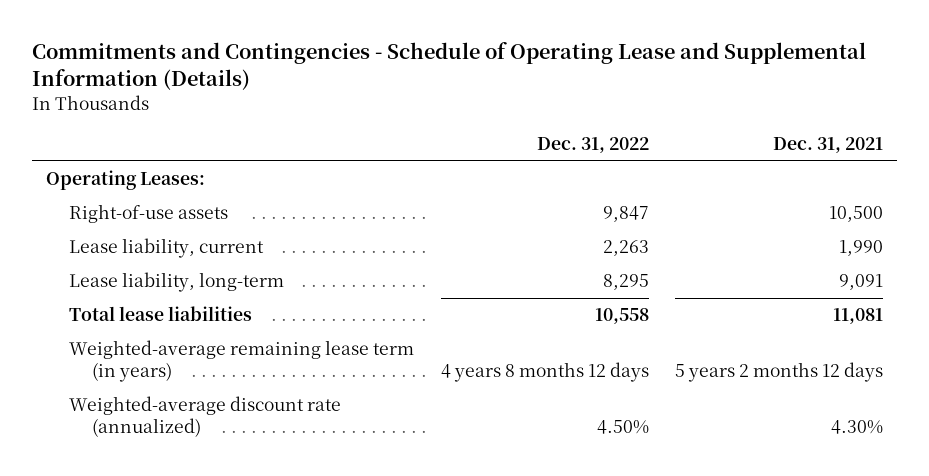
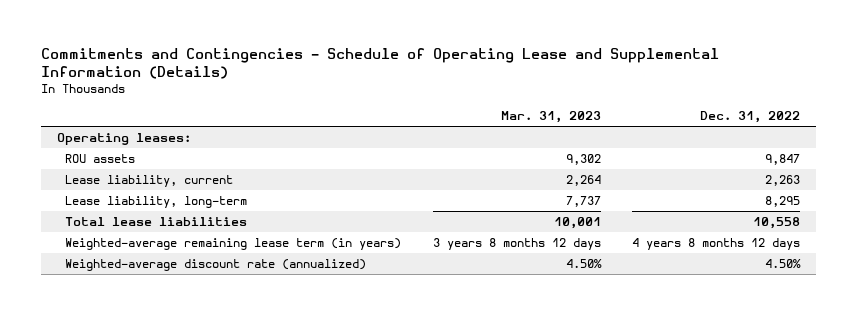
[773,137,884,154] Dec. 31, 2021 -> none
none -> [500,111,601,124] Mar. 31, 2023
[45,170,205,191] Operating Leases: -> [56,133,191,146] Operating leases:
[68,204,228,224] Right-of-use assets -> [65,154,136,164] ROU assets

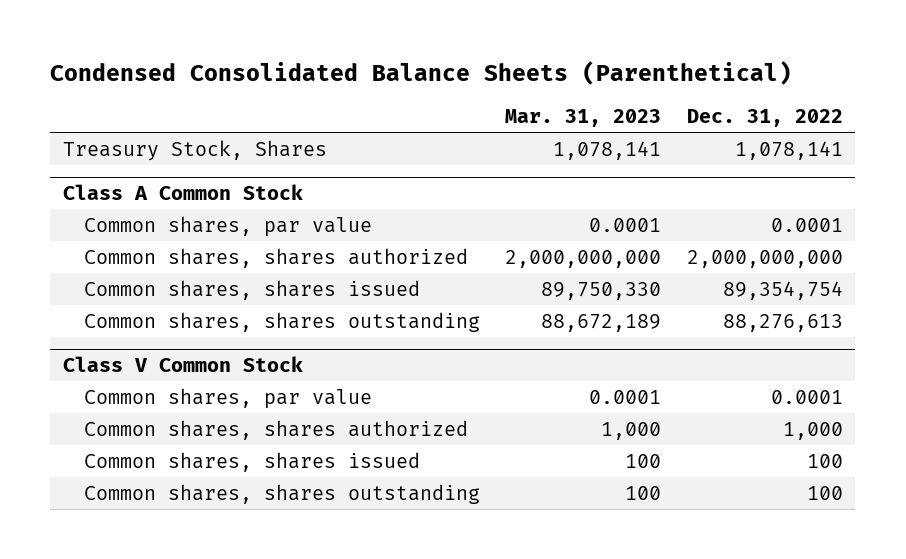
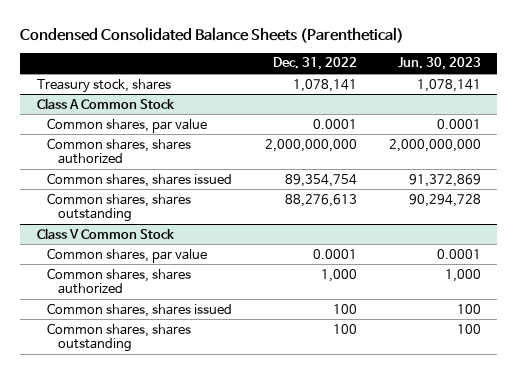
[505,109,662,128] Mar. 31, 2023 -> none
none -> [398,57,482,71] Jun. 30, 2023
[62,139,327,161] Treasury Stock, Shares -> [36,78,171,93] Treasury stock, shares

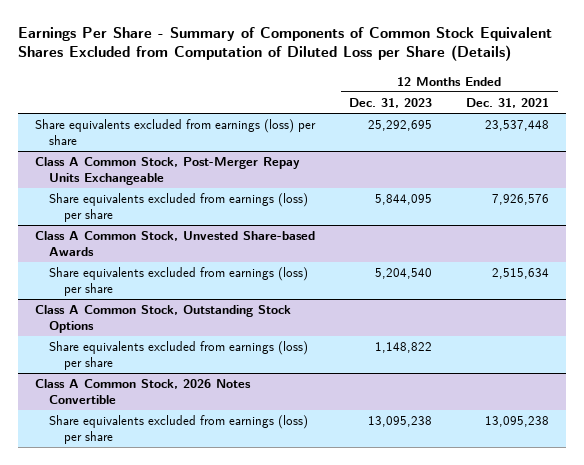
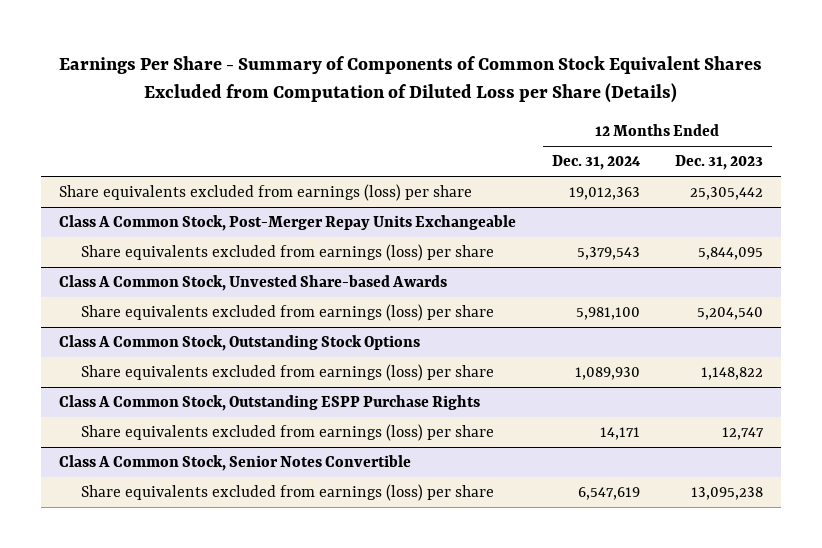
[466,98,550,109] Dec. 31, 2021 -> none
none -> [551,155,641,171] Dec. 31, 2024
[368,120,433,132] 25,292,695 -> [690,187,764,201] 25,305,442
none -> [59,395,481,412] Class A Common Stock, Outstanding ESPP Purchase Rights
none -> [81,424,495,442] Share equivalents excluded from earnings (loss) per share
[34,379,251,404] Class A Common Stock, 2026 Notes Convertible -> [59,455,412,472] Class A Common Stock, Senior Notes Convertible

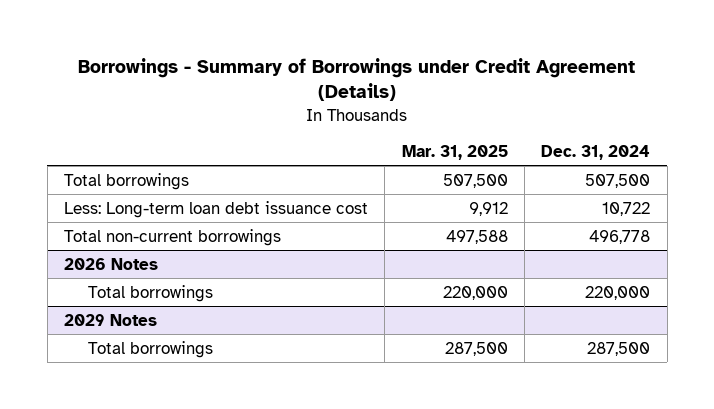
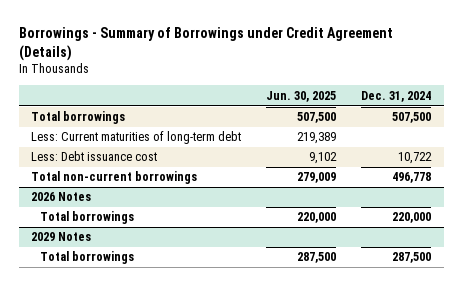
[401,144,508,160] Mar. 31, 2025 -> none
none -> [266,90,337,102] Jun. 30, 2025
none -> [31,131,242,145] Less: Current maturities of long-term debt
[63,200,368,218] Less: Long-term loan debt issuance cost -> [31,151,158,162] Less: Debt issuance cost

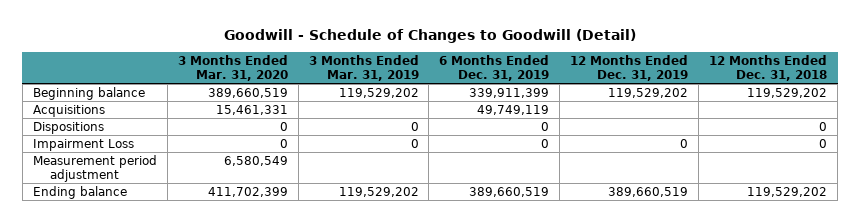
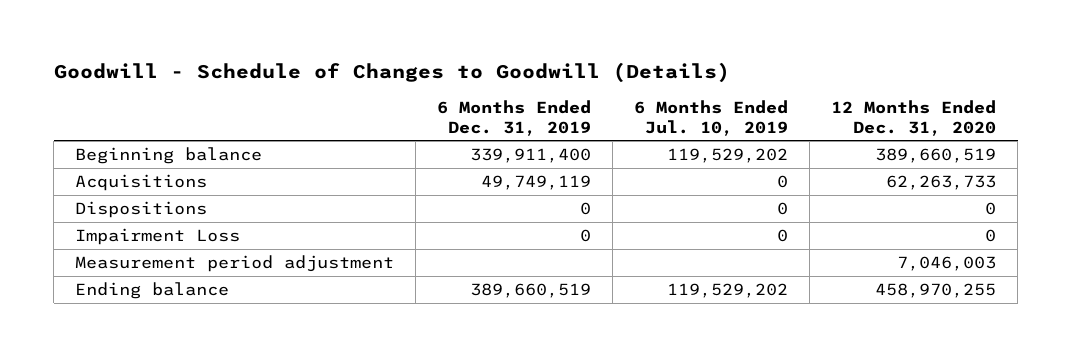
[223,29,636,44] Goodwill - Schedule of Changes to Goodwill (Detail) -> [53,62,730,84] Goodwill - Schedule of Changes to Goodwill (Details)
[177,54,288,82] 3 Months Ended Mar. 31, 2020 -> none
[308,54,419,82] 3 Months Ended Mar. 31, 2019 -> none
[570,54,689,82] 12 Months Ended Dec. 31, 2019 -> none
[709,54,828,82] 12 Months Ended Dec. 31, 2018 -> none
none -> [634,100,789,136] 6 Months Ended Jul. 10, 2019
none -> [831,100,997,136] 12 Months Ended Dec. 31, 2020
[469,87,550,98] 339,911,399 -> [470,147,592,163] 339,911,400

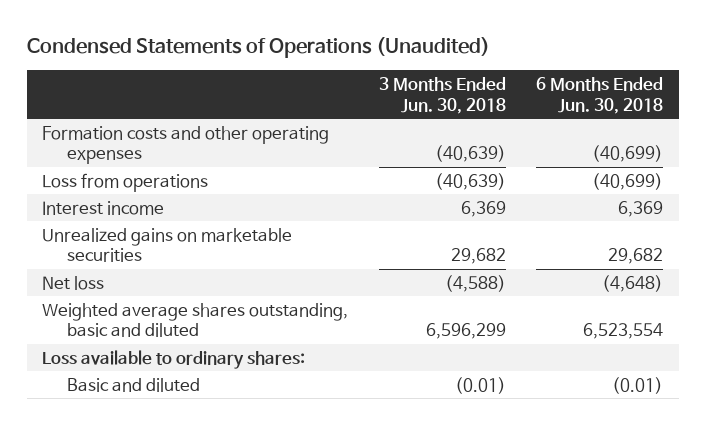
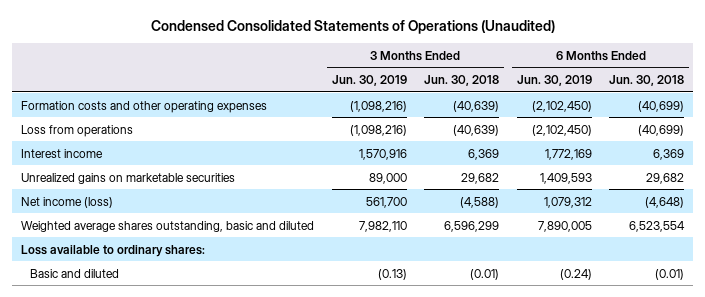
[27,37,491,59] Condensed Statements of Operations (Unaudited) -> [150,20,555,35] Condensed Consolidated Statements of Operations (Unaudited)
none -> [331,74,407,86] Jun. 30, 2019
none -> [516,74,592,86] Jun. 30, 2019
[42,275,105,290] Net loss -> [21,196,114,208] Net income (loss)

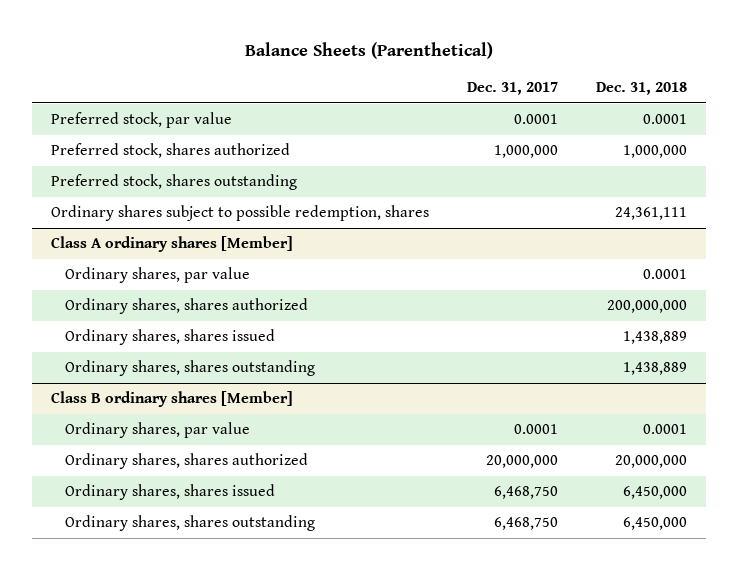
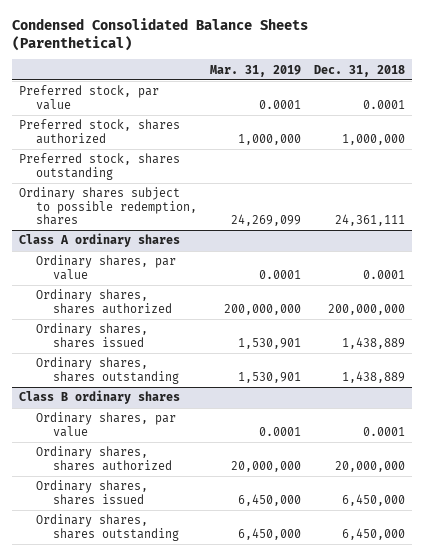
[244,42,493,60] Balance Sheets (Parenthetical) -> [12,18,309,51] Condensed Consolidated Balance Sheets (Parenthetical)
[466,82,558,96] Dec. 31, 2017 -> none
none -> [209,64,301,77] Mar. 31, 2019
[50,236,293,253] Class A ordinary shares [Member] -> [18,233,180,248] Class A ordinary shares
[50,391,293,408] Class B ordinary shares [Member] -> [18,390,180,405] Class B ordinary shares

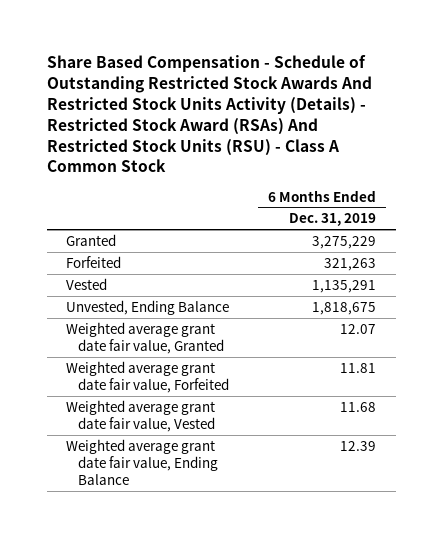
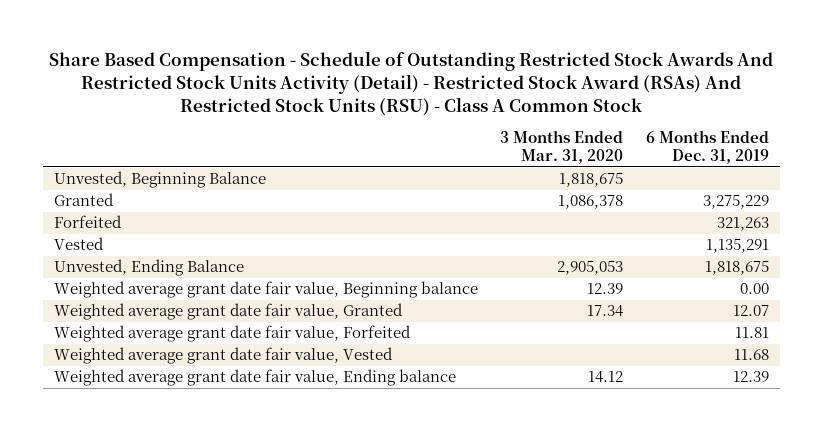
[46,54,372,173] Share Based Compensation - Schedule of Outstanding Restricted Stock Awards And Restricted Stock Units Activity (Details) - Restricted Stock Award (RSAs) And Restricted Stock Units (RSU) - Class A Common Stock -> [49,50,774,117] Share Based Compensation - Schedule of Outstanding Restricted Stock Awards And Restricted Stock Units Activity (Detail) - Restricted Stock Award (RSAs) And Restricted Stock Units (RSU) - Class A Common Stock
none -> [500,130,624,165] 3 Months Ended Mar. 31, 2020
none -> [53,171,266,189] Unvested, Beginning Balance
none -> [53,281,478,299] Weighted average grant date fair value, Beginning balance
[66,438,219,486] Weighted average grant date fair value, Ending Balance -> [53,369,456,387] Weighted average grant date fair value, Ending balance

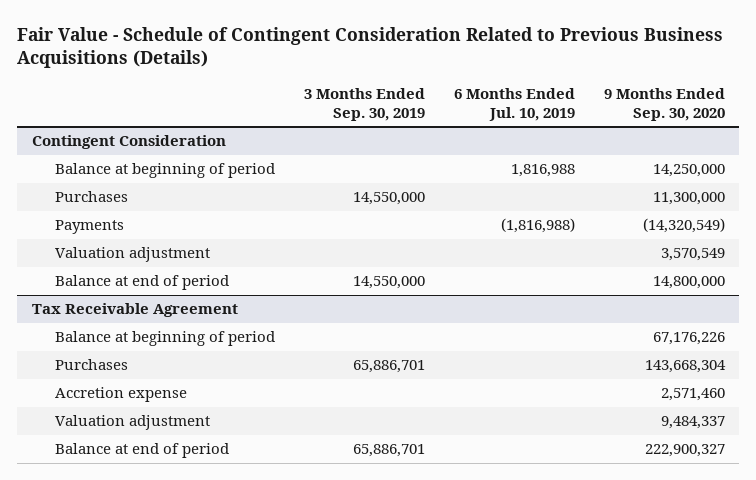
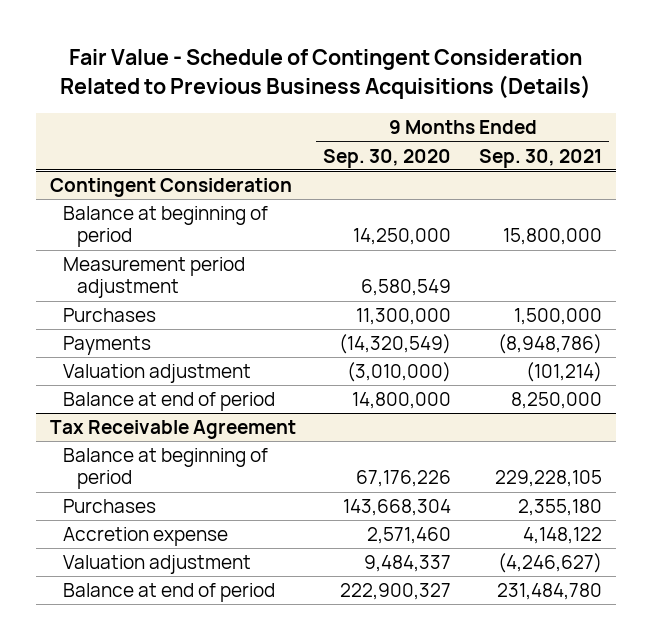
[304,87,426,121] 3 Months Ended Sep. 30, 2019 -> none
[453,87,575,121] 6 Months Ended Jul. 10, 2019 -> none
none -> [479,148,603,168] Sep. 30, 2021
none -> [63,257,246,299] Measurement period adjustment
[660,248,725,262] 3,570,549 -> [347,362,452,383] (3,010,000)

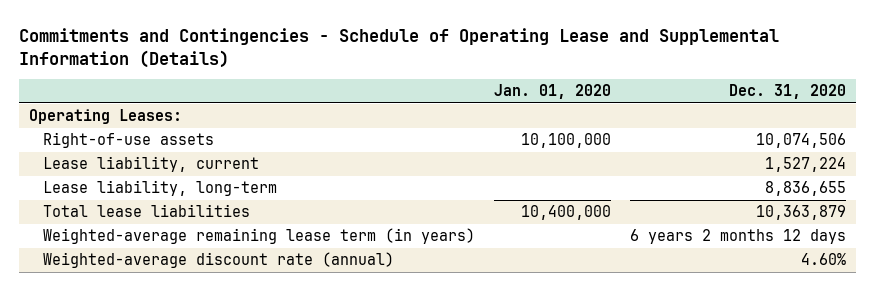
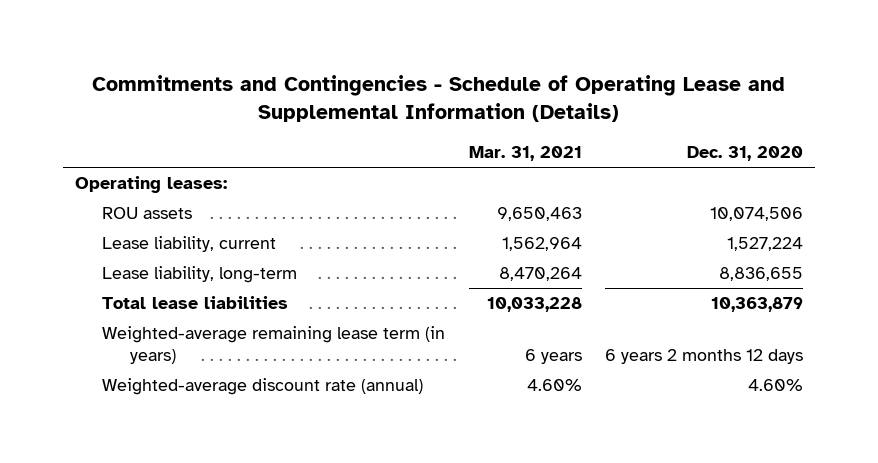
[493,84,611,100] Jan. 01, 2020 -> none
none -> [468,146,582,162] Mar. 31, 2021
[29,109,183,125] Operating Leases: -> [74,176,227,194] Operating leases:
[42,132,214,149] Right-of-use assets -> [102,207,193,220] ROU assets

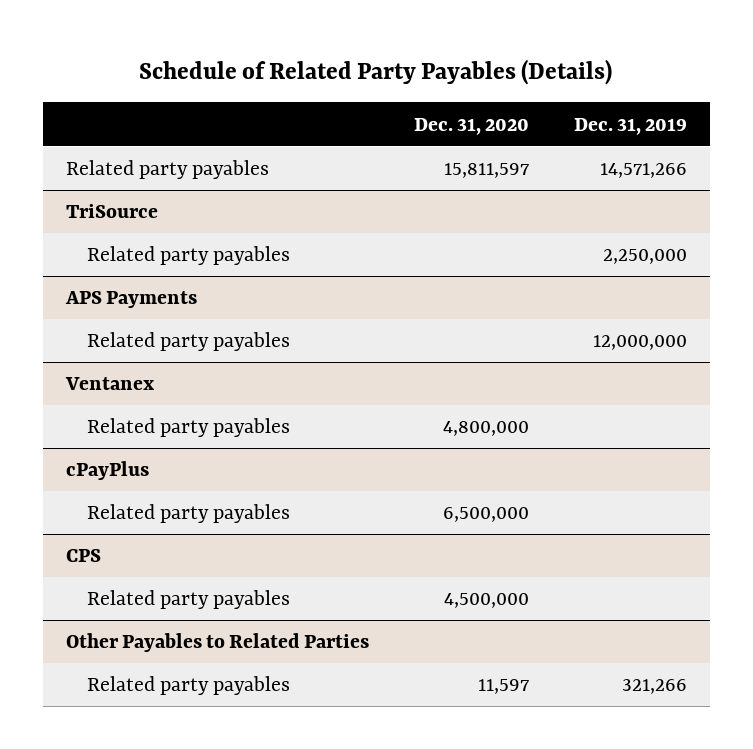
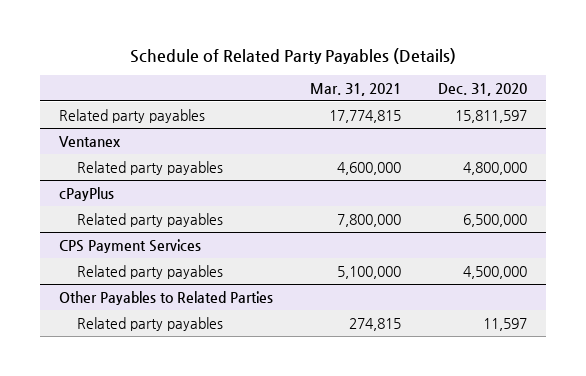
[574,117,688,135] Dec. 31, 2019 -> none
none -> [309,82,401,96] Mar. 31, 2021
[65,204,158,219] TriSource -> none
[86,246,290,266] Related party payables -> none
[64,291,197,309] APS Payments -> none
[86,332,290,352] Related party payables -> none
[65,549,101,563] CPS -> [58,238,201,253] CPS Payment Services

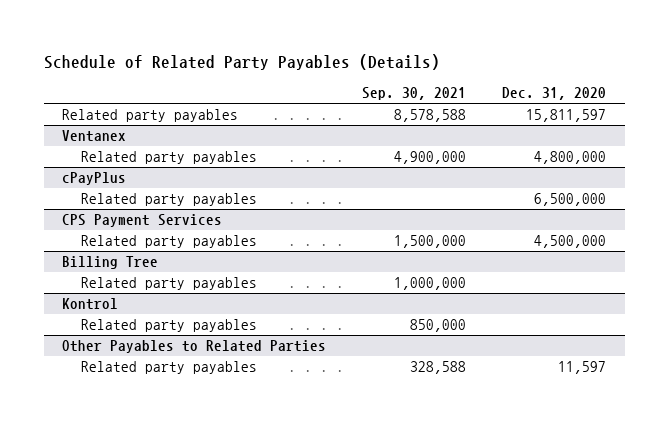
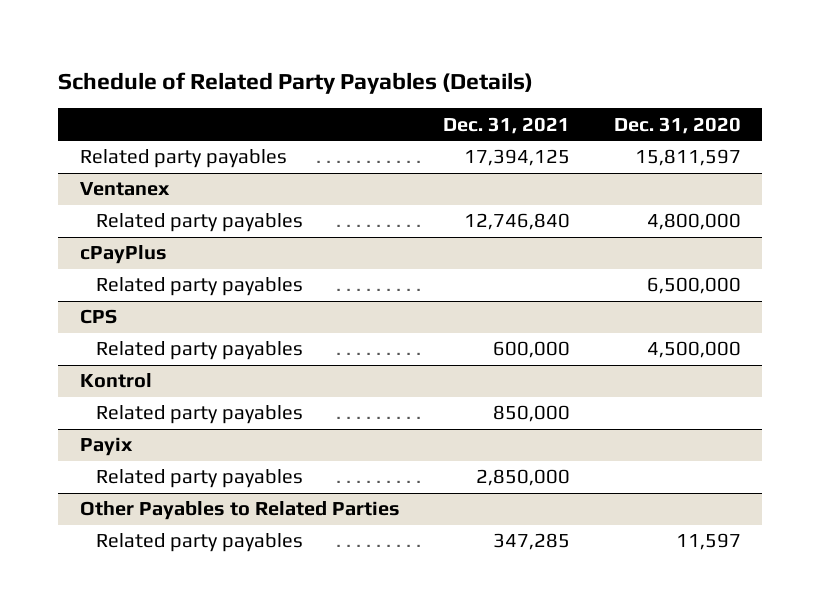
[362,87,467,101] Sep. 30, 2021 -> none
none -> [443,116,571,134] Dec. 31, 2021
[62,214,223,228] CPS Payment Services -> [79,309,117,325] CPS
[62,256,159,270] Billing Tree -> none
[80,277,257,291] Related party payables -> none
none -> [79,437,133,457] Payix
none -> [96,469,304,489] Related party payables

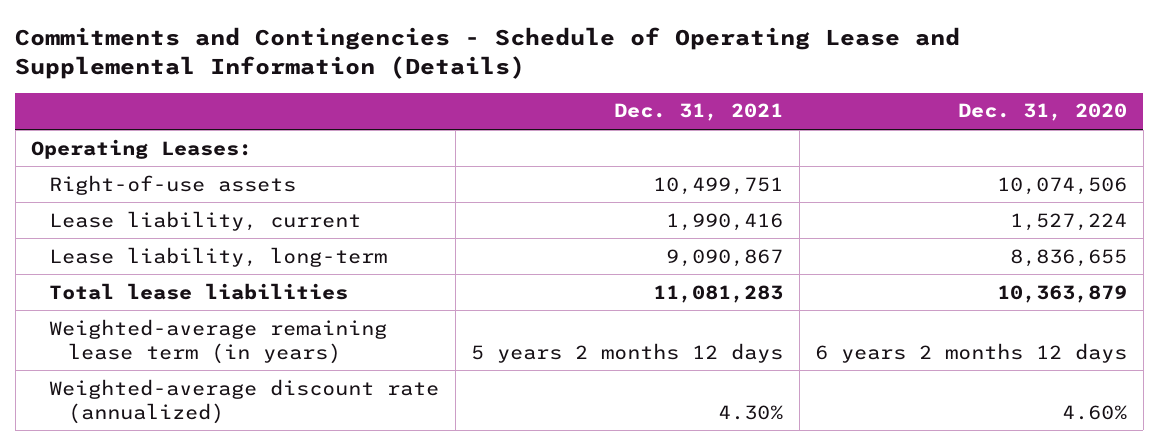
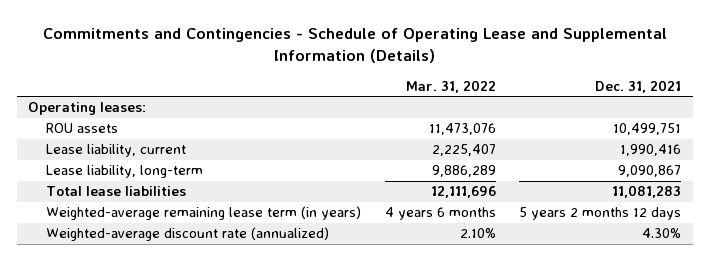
[958,103,1128,122] Dec. 31, 2020 -> none
none -> [405,79,496,93] Mar. 31, 2022
[31,138,253,159] Operating Leases: -> [28,102,147,116] Operating leases:
[49,174,297,195] Right-of-use assets -> [46,123,119,134] ROU assets

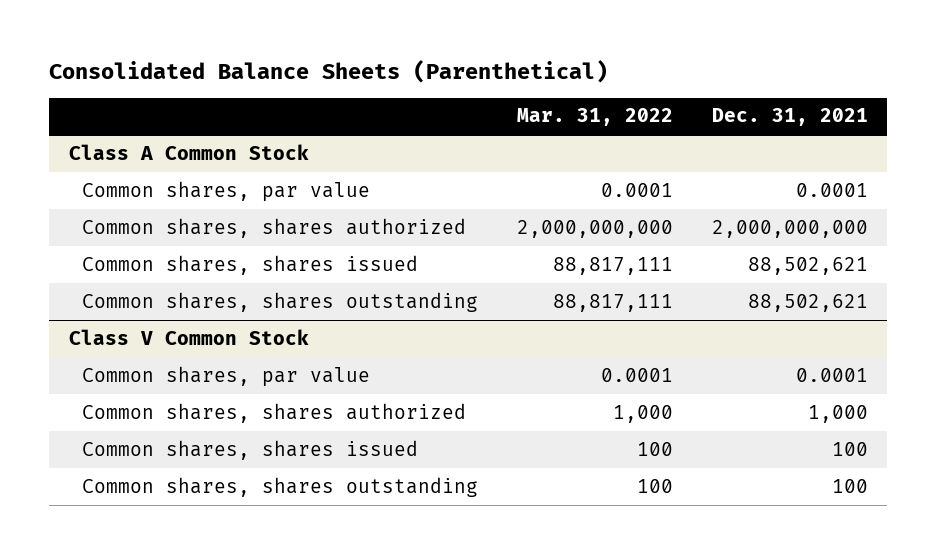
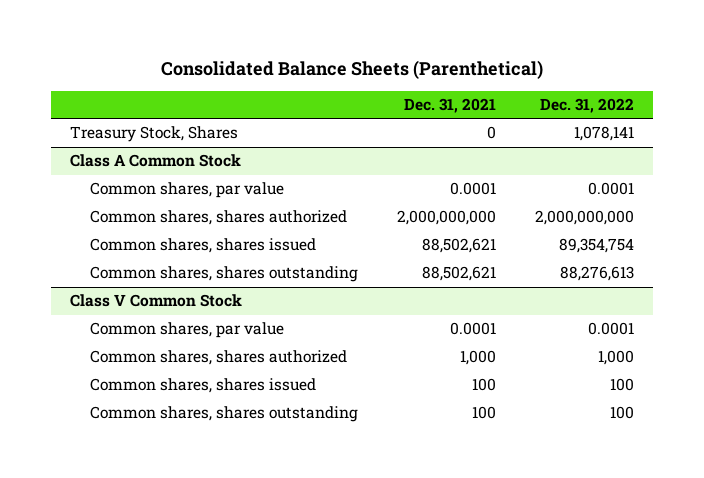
[517,108,674,127] Mar. 31, 2022 -> none
none -> [539,98,634,114] Dec. 31, 2022
none -> [70,126,239,143] Treasury Stock, Shares

